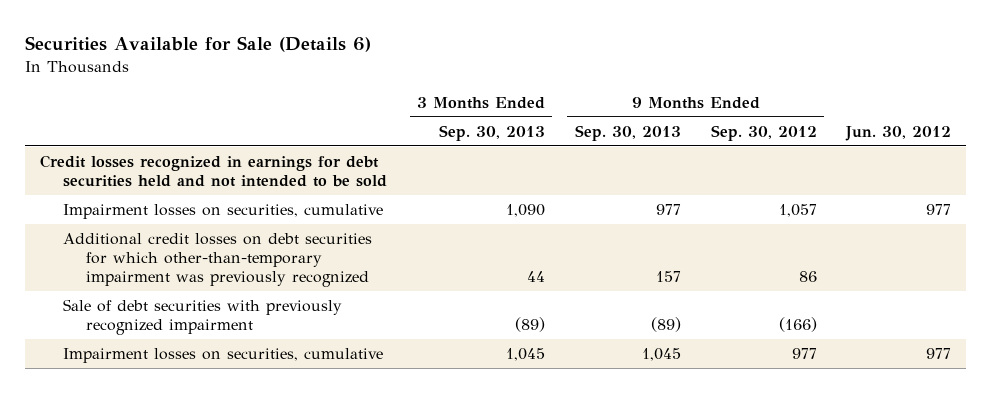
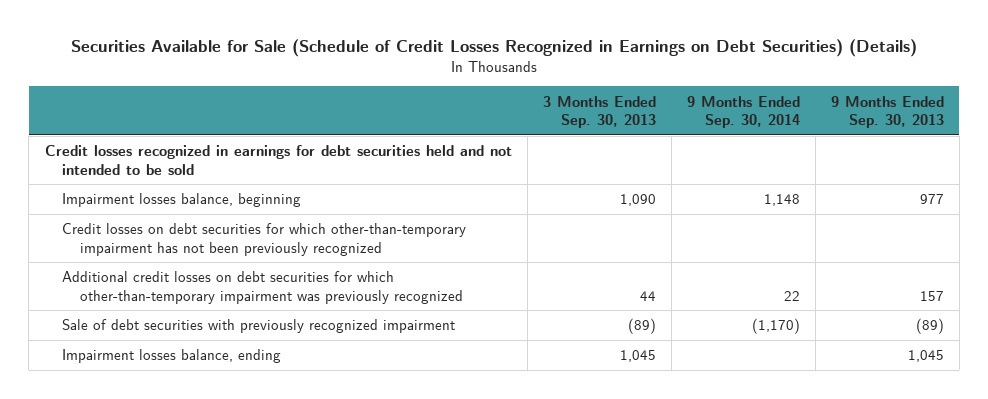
[25,36,372,53] Securities Available for Sale (Details 6) -> [71,38,918,57] Securities Available for Sale (Schedule of Credit Losses Recognized in Earnings on Debt Securities) (Details)
[710,124,817,141] Sep. 30, 2012 -> none
[845,125,952,141] Jun. 30, 2012 -> none
none -> [686,95,800,129] 9 Months Ended Sep. 30, 2014
[63,204,384,220] Impairment losses on securities, cumulative -> [62,193,302,208] Impairment losses balance, beginning
none -> [62,223,467,256] Credit losses on debt securities for which other-than-temporary impairment has not been previously recognized
[63,348,384,364] Impairment losses on securities, cumulative -> [62,349,282,364] Impairment losses balance, ending

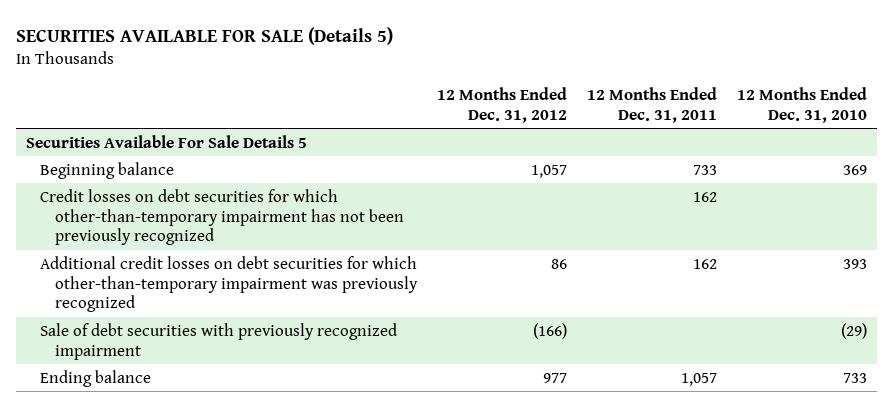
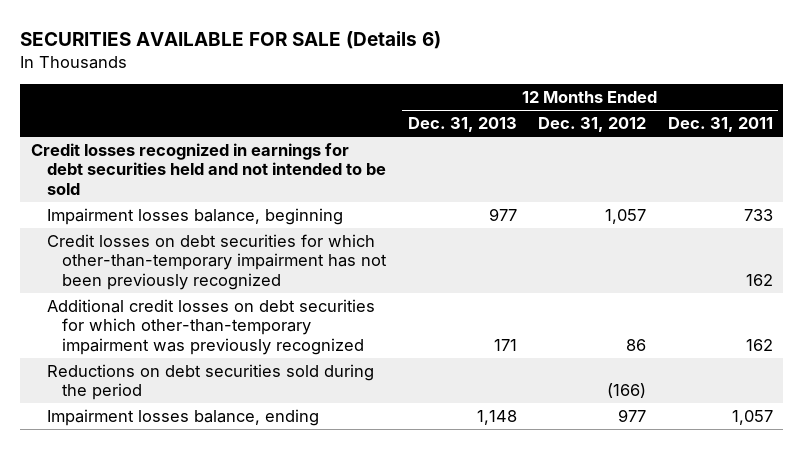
[16,27,394,46] SECURITIES AVAILABLE FOR SALE (Details 5) -> [20,30,442,49] SECURITIES AVAILABLE FOR SALE (Details 6)
[736,86,867,123] 12 Months Ended Dec. 31, 2010 -> none
none -> [407,117,517,133] Dec. 31, 2013
[26,134,308,148] Securities Available For Sale Details 5 -> none
none -> [31,143,386,195] Credit losses recognized in earnings for debt securities held and not intended to be sold
[40,161,175,179] Beginning balance -> [46,208,343,226] Impairment losses balance, beginning
[40,322,398,360] Sale of debt securities with previously recognized impairment -> [46,364,374,401] Reductions on debt securities sold during the period
[40,369,152,387] Ending balance -> [46,409,319,427] Impairment losses balance, ending

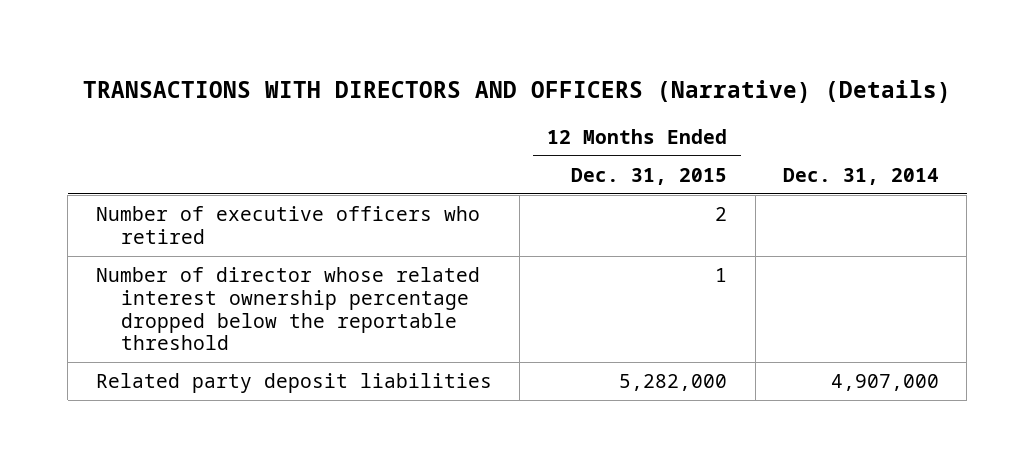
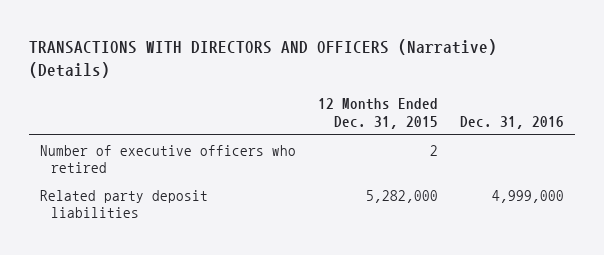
[782,167,939,185] Dec. 31, 2014 -> none
none -> [459,115,564,129] Dec. 31, 2016
[95,266,480,351] Number of director whose related interest ownership percentage dropped below the reportable threshold -> none

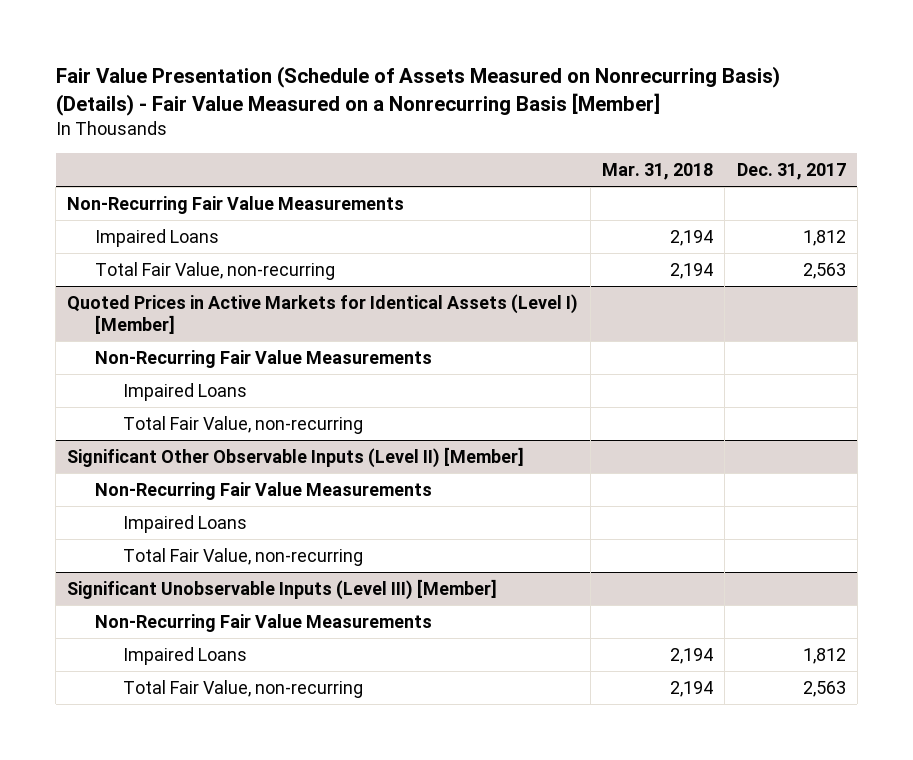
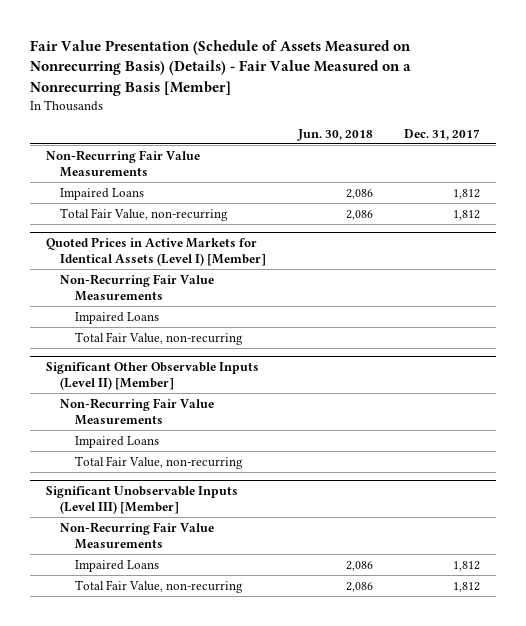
[601,162,713,180] Mar. 31, 2018 -> none
none -> [296,128,373,141] Jun. 30, 2018
[802,263,846,280] 2,563 -> [452,209,480,220] 1,812
[802,681,846,698] 2,563 -> [452,581,480,592] 1,812

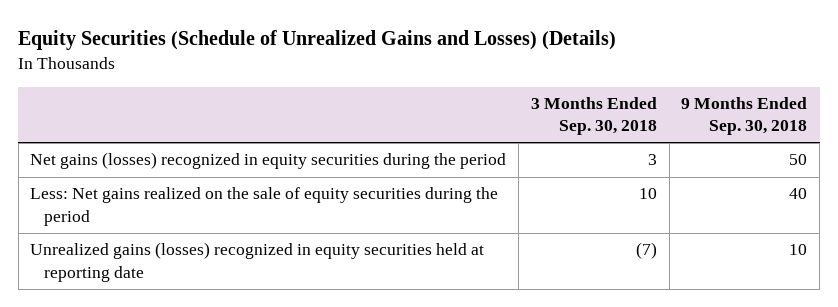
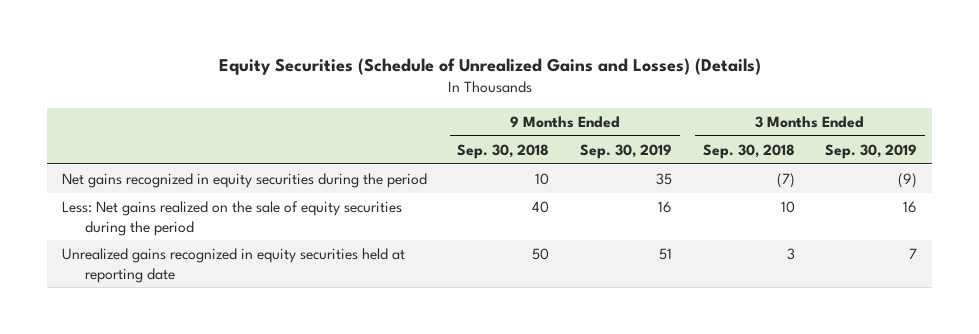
none -> [580,143,673,159] Sep. 30, 2019
none -> [825,143,918,159] Sep. 30, 2019
[30,152,507,170] Net gains (losses) recognized in equity securities during the period -> [61,173,427,189] Net gains recognized in equity securities during the period
[647,154,657,166] 3 -> [776,173,795,189] (7)
[789,154,808,166] 50 -> [535,173,550,186] 10
[30,242,485,282] Unrealized gains (losses) recognized in equity securities held at reporting date -> [61,248,405,283] Unrealized gains recognized in equity securities held at reporting date
[635,242,657,260] (7) -> [786,248,795,261] 3
[789,244,808,256] 10 -> [532,248,550,261] 50

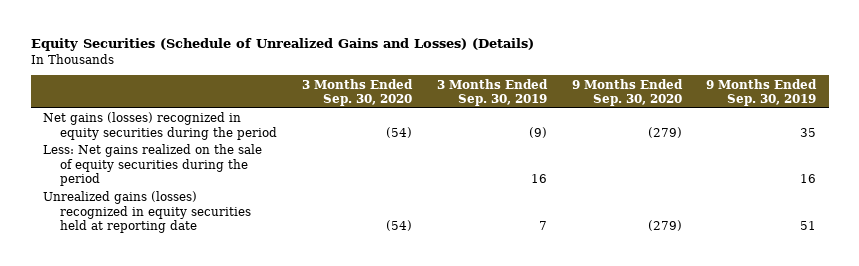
[457,143,550,159] Sep. 30, 2018 -> none
[702,143,795,159] Sep. 30, 2018 -> none
none -> [301,78,413,106] 3 Months Ended Sep. 30, 2020
none -> [571,78,683,106] 9 Months Ended Sep. 30, 2020
[61,173,427,189] Net gains recognized in equity securities during the period -> [42,112,278,140] Net gains (losses) recognized in equity securities during the period
[61,248,405,283] Unrealized gains recognized in equity securities held at reporting date -> [42,191,252,233] Unrealized gains (losses) recognized in equity securities held at reporting date

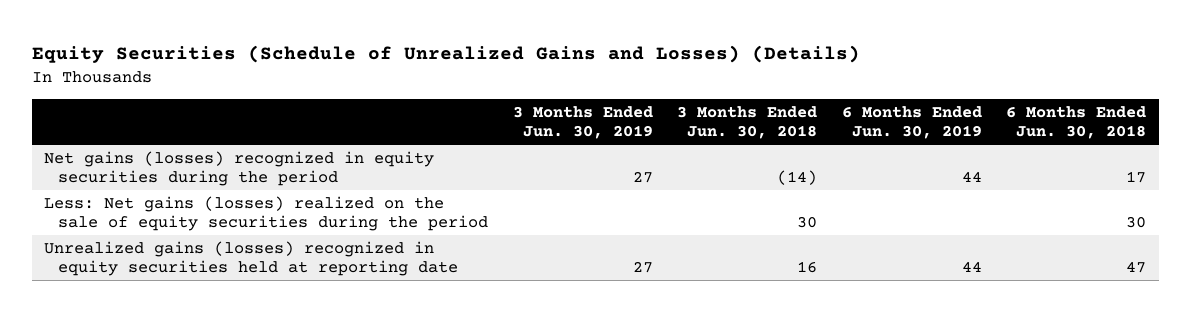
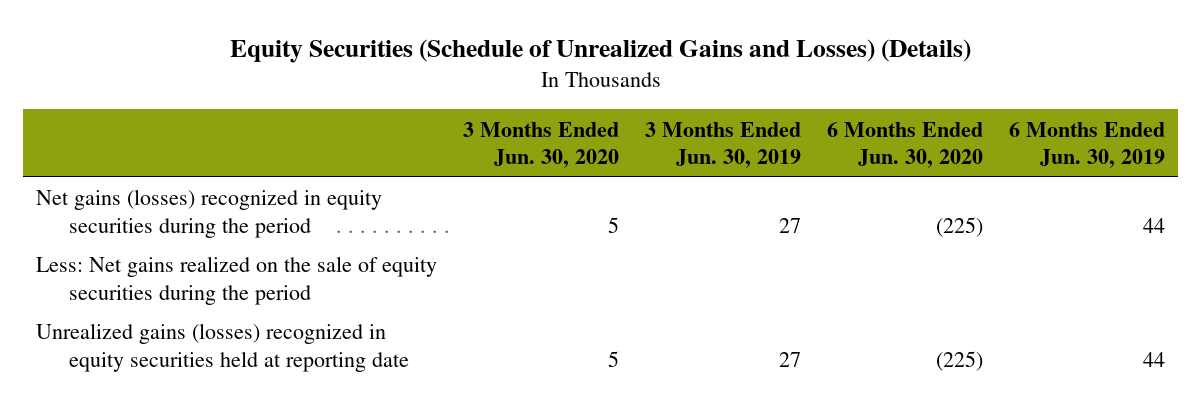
[677,105,818,140] 3 Months Ended Jun. 30, 2018 -> none
[1006,105,1147,140] 6 Months Ended Jun. 30, 2018 -> none
none -> [462,121,619,168] 3 Months Ended Jun. 30, 2020
none -> [827,121,984,168] 6 Months Ended Jun. 30, 2020
[44,195,488,232] Less: Net gains (losses) realized on the sale of equity securities during the period -> [35,256,437,305] Less: Net gains realized on the sale of equity securities during the period

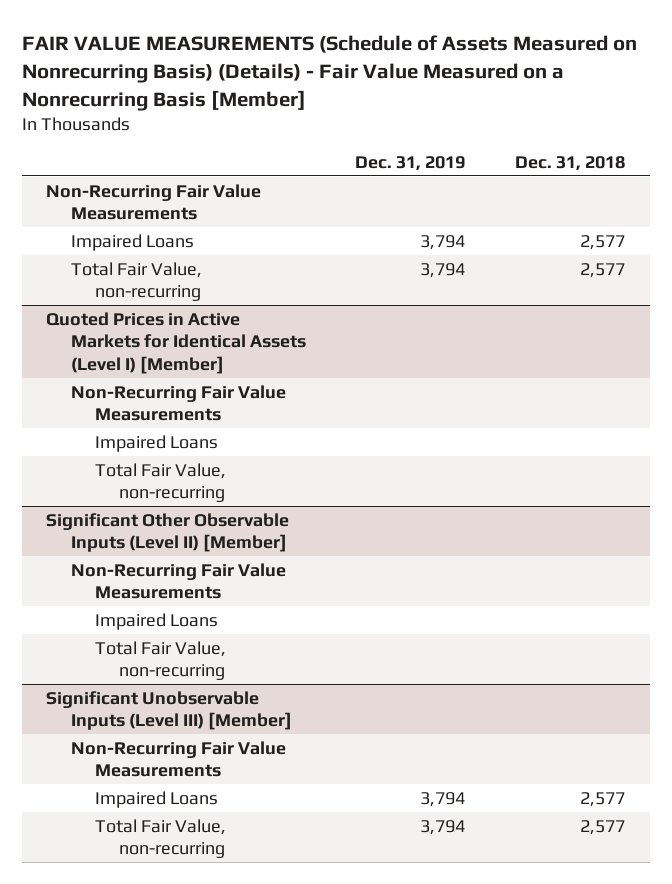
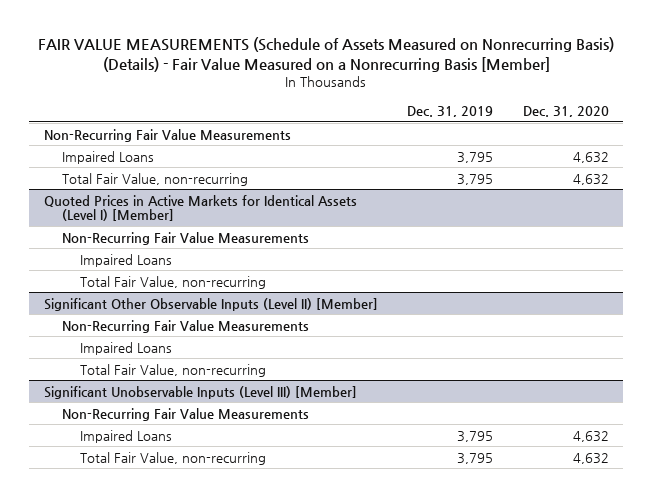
[515,155,626,171] Dec. 31, 2018 -> none
none -> [522,105,609,117] Dec. 31, 2020
[420,234,466,250] 3,794 -> [457,151,494,163] 3,795
[420,262,466,278] 3,794 -> [457,173,494,185] 3,795
[420,791,466,807] 3,794 -> [457,430,494,442] 3,795
[420,819,466,835] 3,794 -> [457,452,494,464] 3,795

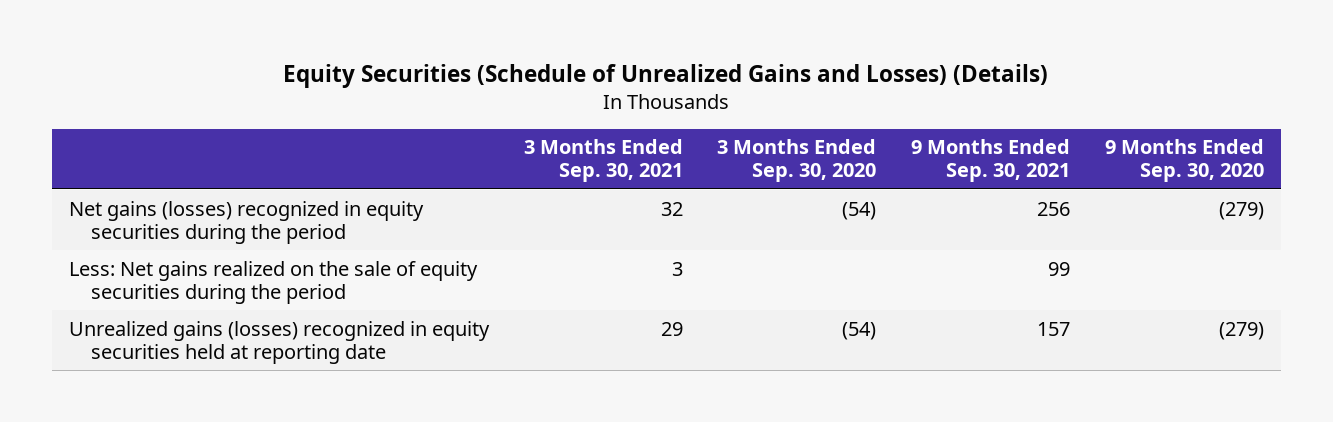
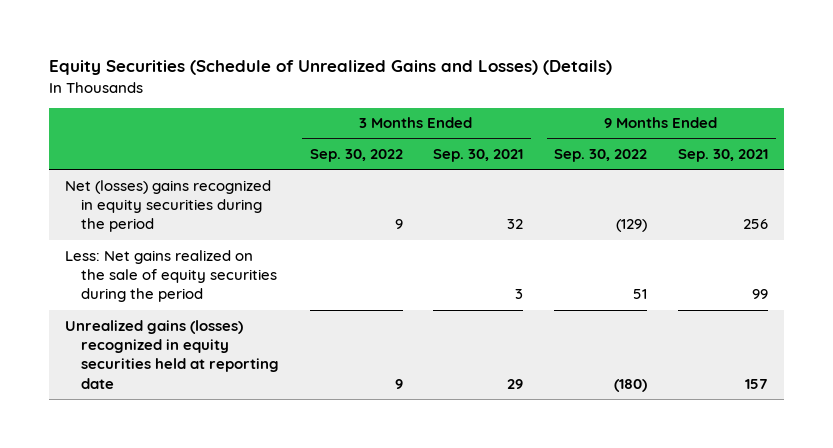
[717,139,877,183] 3 Months Ended Sep. 30, 2020 -> none
[1104,139,1264,183] 9 Months Ended Sep. 30, 2020 -> none
none -> [309,149,403,163] Sep. 30, 2022
none -> [554,149,648,163] Sep. 30, 2022
[68,200,424,244] Net gains (losses) recognized in equity securities during the period -> [64,179,271,233] Net (losses) gains recognized in equity securities during the period

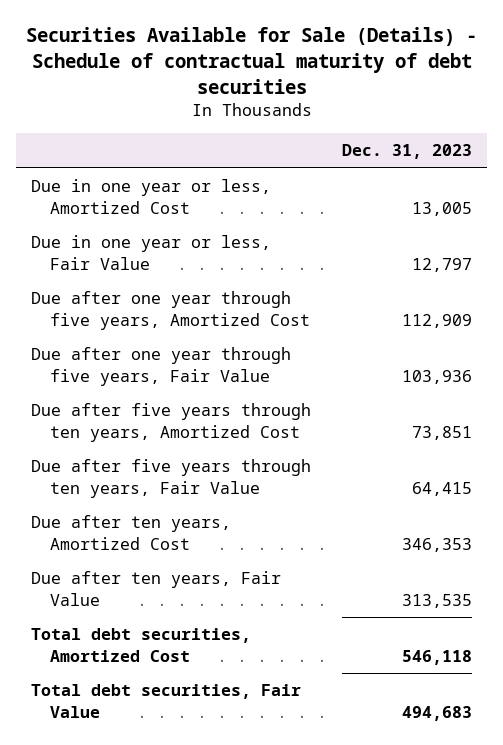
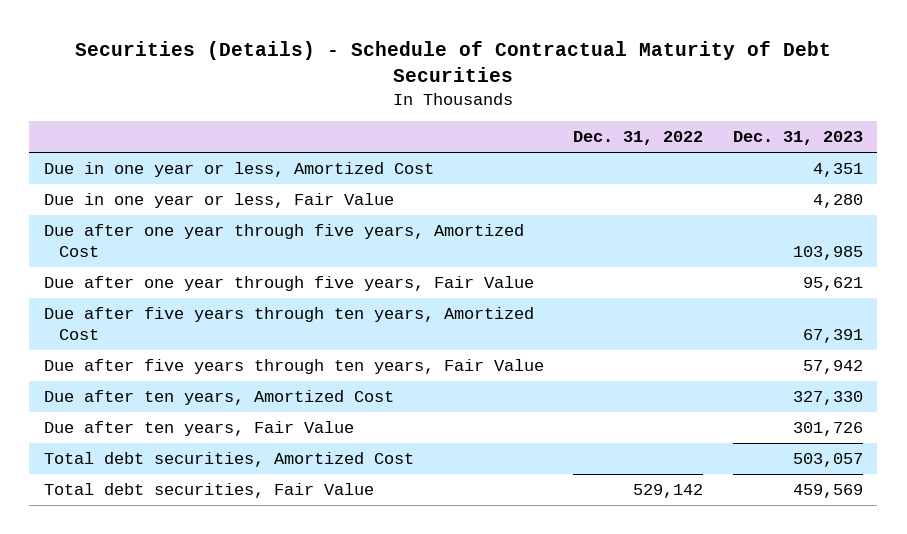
[25,26,477,94] Securities Available for Sale (Details) - Schedule of contractual maturity of debt securities -> [75,40,832,82] Securities (Details) - Schedule of Contractual Maturity of Debt Securities
none -> [573,131,704,146] Dec. 31, 2022
[411,201,472,216] 13,005 -> [812,162,863,177] 4,351
[411,257,472,272] 12,797 -> [812,193,863,208] 4,280
[401,313,472,328] 112,909 -> [792,246,863,261] 103,985
[401,369,472,384] 103,936 -> [802,276,863,291] 95,621
[411,425,472,440] 73,851 -> [802,329,863,344] 67,391
[411,481,472,496] 64,415 -> [802,359,863,374] 57,942
[401,537,472,552] 346,353 -> [792,390,863,405] 327,330
[401,593,472,608] 313,535 -> [792,421,863,436] 301,726
[401,649,472,665] 546,118 -> [792,452,863,467] 503,057
[401,705,472,721] 494,683 -> [792,483,863,498] 459,569

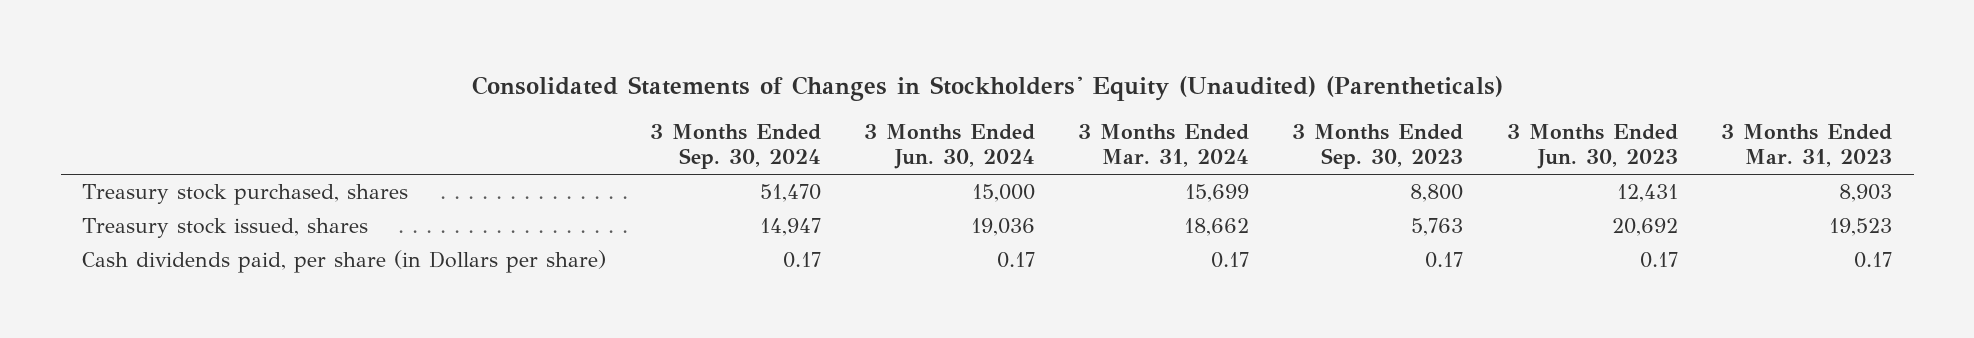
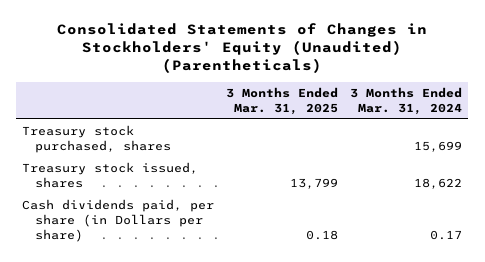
[649,124,821,170] 3 Months Ended Sep. 30, 2024 -> none
[863,124,1035,170] 3 Months Ended Jun. 30, 2024 -> none
[1292,124,1464,170] 3 Months Ended Sep. 30, 2023 -> none
[1506,124,1678,170] 3 Months Ended Jun. 30, 2023 -> none
[1720,124,1892,168] 3 Months Ended Mar. 31, 2023 -> none
none -> [226,86,339,115] 3 Months Ended Mar. 31, 2025
[1184,218,1250,237] 18,662 -> [414,178,463,190] 18,622

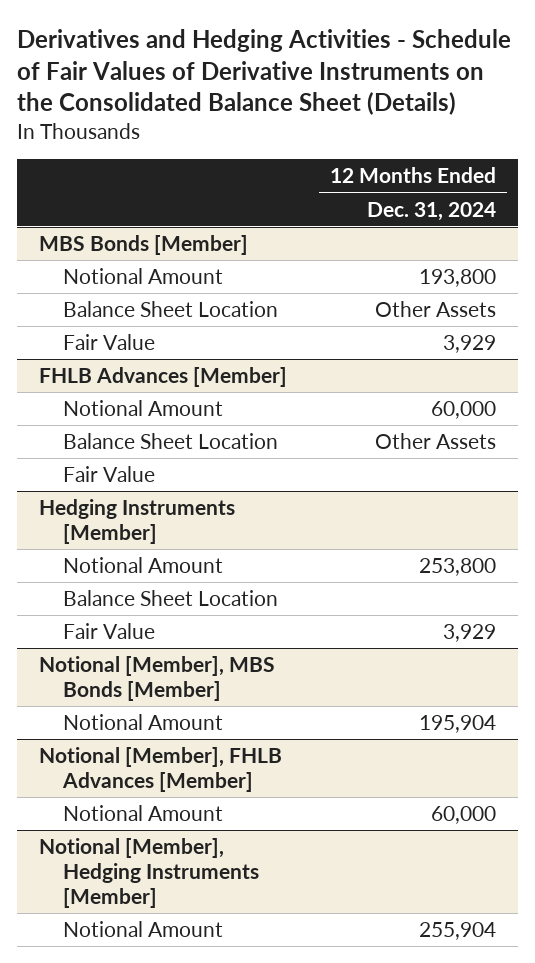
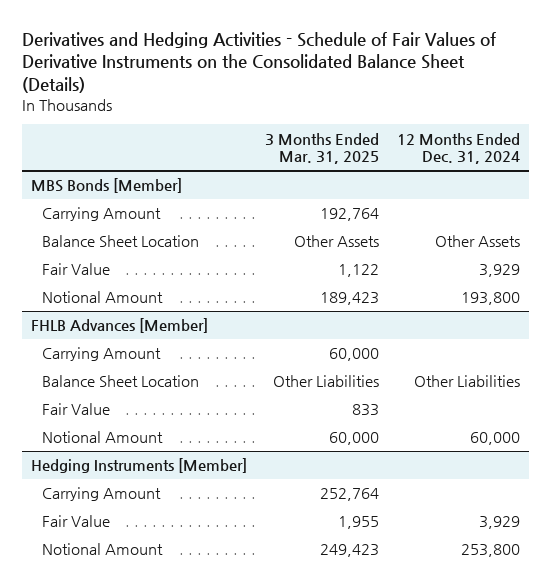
none -> [265,132,380,165] 3 Months Ended Mar. 31, 2025
none -> [41,207,161,222] Carrying Amount
[62,268,223,285] Notional Amount -> [41,291,163,304] Notional Amount
none -> [41,347,161,362] Carrying Amount
[375,433,497,450] Other Assets -> [414,375,521,388] Other Liabilities
[62,400,223,417] Notional Amount -> [41,431,163,444] Notional Amount
[62,590,278,607] Balance Sheet Location -> none
none -> [41,487,161,502] Carrying Amount
[38,656,275,701] Notional [Member], MBS Bonds [Member] -> none
[62,714,223,731] Notional Amount -> none
[38,747,282,792] Notional [Member], FHLB Advances [Member] -> none
[62,805,223,822] Notional Amount -> none
[38,838,259,908] Notional [Member], Hedging Instruments [Member] -> none
[62,921,223,938] Notional Amount -> none
[62,557,223,574] Notional Amount -> [41,543,163,556] Notional Amount

